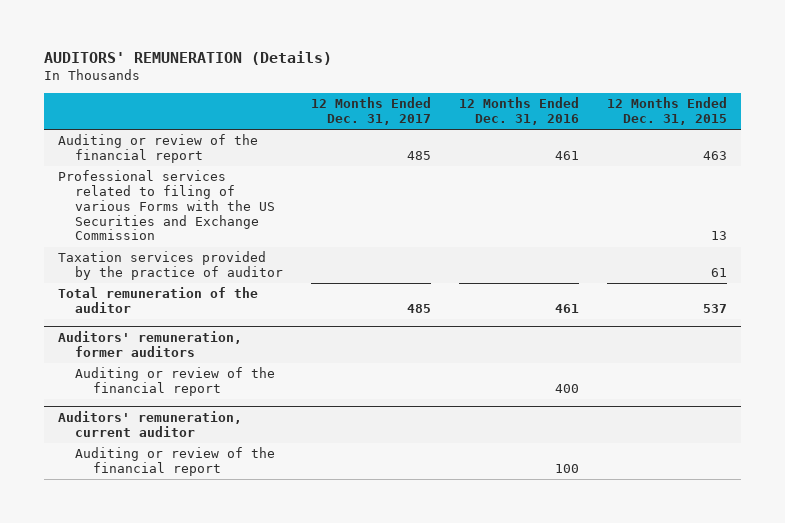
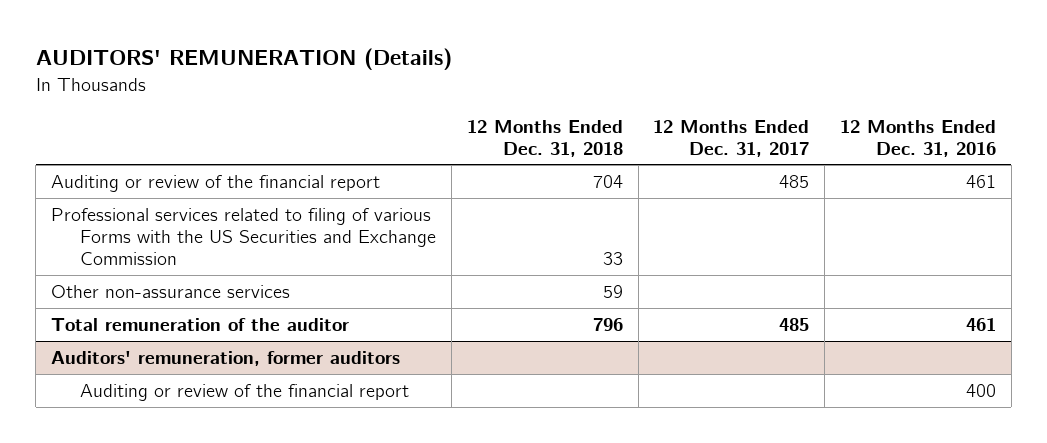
[607,97,728,126] 12 Months Ended Dec. 31, 2015 -> none
none -> [466,119,623,157] 12 Months Ended Dec. 31, 2018
[57,251,284,281] Taxation services provided by the practice of auditor -> none
none -> [51,284,291,298] Other non-assurance services
[57,410,242,437] Auditors' remuneration, current auditor -> none
[75,447,276,477] Auditing or review of the financial report -> none

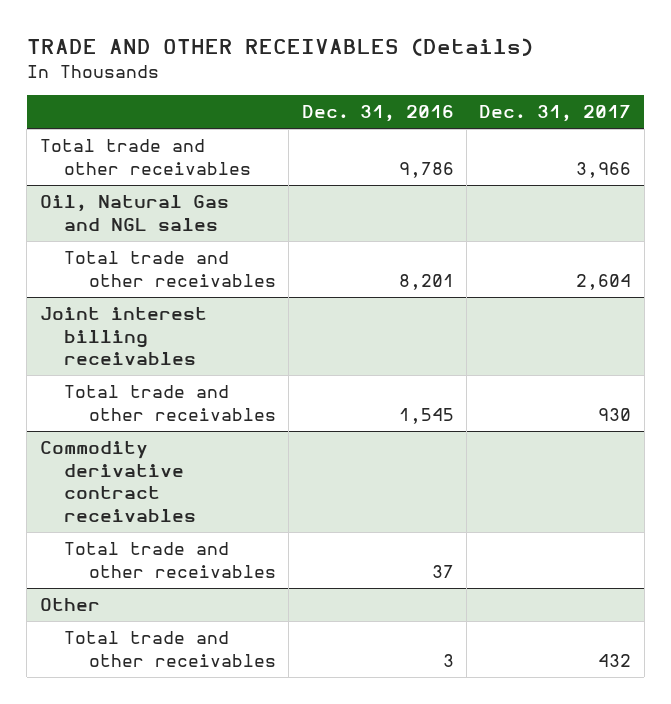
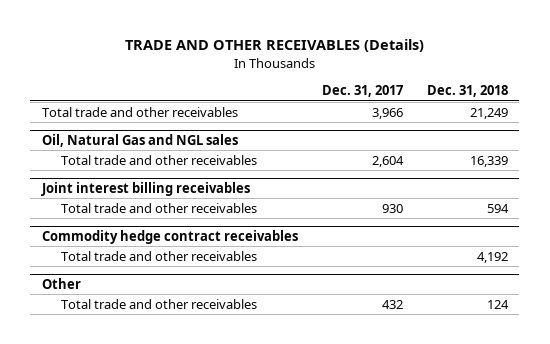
[301,105,454,123] Dec. 31, 2016 -> none
none -> [426,85,508,98] Dec. 31, 2018
[39,441,197,523] Commodity derivative contract receivables -> [42,229,299,244] Commodity hedge contract receivables

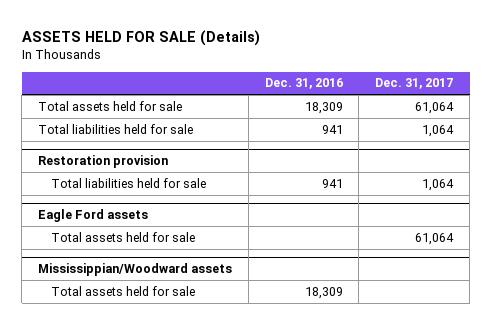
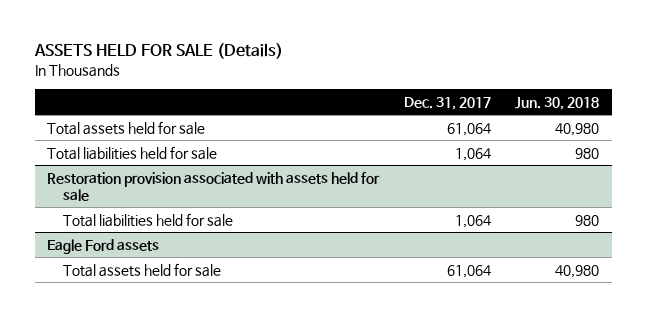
[264,78,343,90] Dec. 31, 2016 -> none
none -> [515,96,600,110] Jun. 30, 2018
[38,155,169,169] Restoration provision -> [47,171,381,201] Restoration provision associated with assets held for sale
[38,263,233,277] Mississippian/Woodward assets -> none
[50,285,195,296] Total assets held for sale -> none

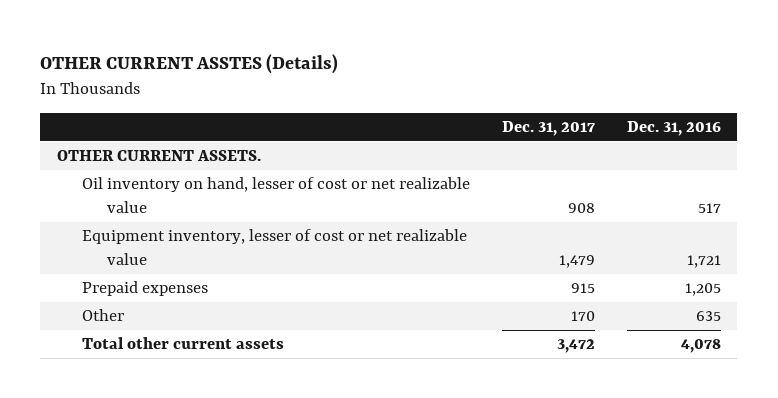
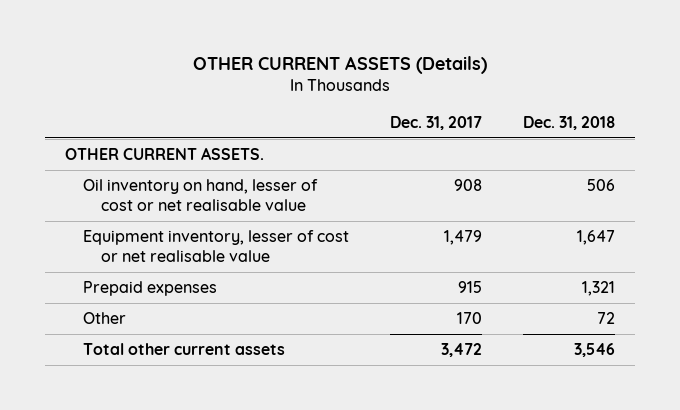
[40,54,339,75] OTHER CURRENT ASSTES (Details) -> [192,55,487,74] OTHER CURRENT ASSETS (Details)
[627,120,722,136] Dec. 31, 2016 -> none
none -> [522,115,615,130] Dec. 31, 2018
[81,177,470,213] Oil inventory on hand, lesser of cost or net realizable value -> [83,179,319,211] Oil inventory on hand, lesser of cost or net realisable value
[81,229,467,265] Equipment inventory, lesser of cost or net realizable value -> [83,230,350,262] Equipment inventory, lesser of cost or net realisable value

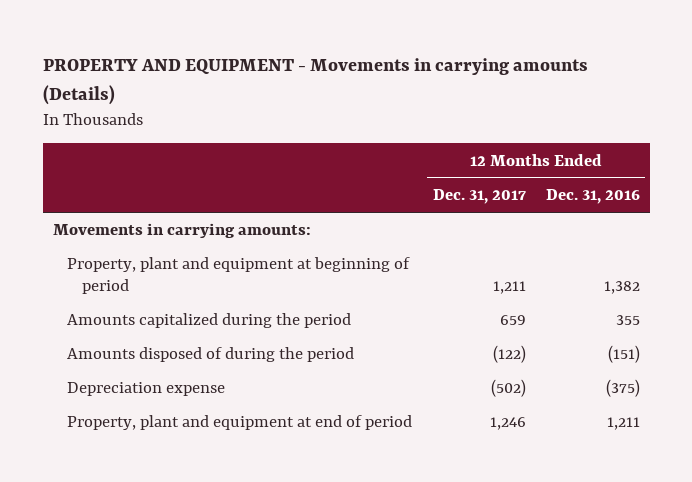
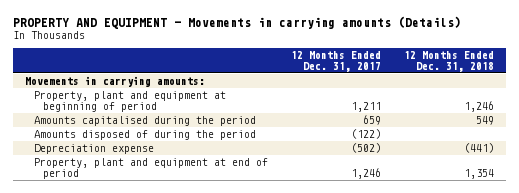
[545,189,640,205] Dec. 31, 2016 -> none
none -> [404,51,495,72] 12 Months Ended Dec. 31, 2018
[67,313,352,329] Amounts capitalized during the period -> [33,116,256,127] Amounts capitalised during the period

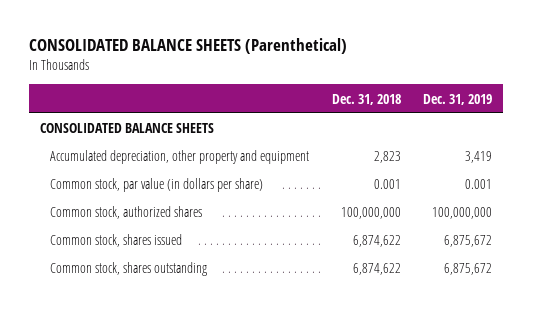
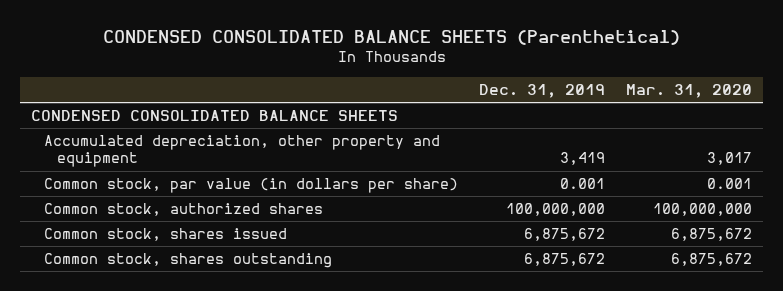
[29,38,348,55] CONSOLIDATED BALANCE SHEETS (Parenthetical) -> [102,29,680,45] CONDENSED CONSOLIDATED BALANCE SHEETS (Parenthetical)
[331,93,401,105] Dec. 31, 2018 -> none
none -> [626,83,753,98] Mar. 31, 2020
[40,123,215,134] CONSOLIDATED BALANCE SHEETS -> [30,110,398,122] CONDENSED CONSOLIDATED BALANCE SHEETS

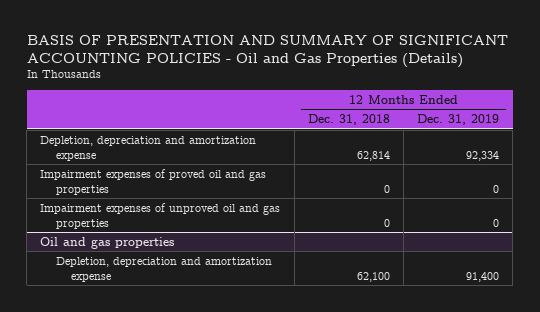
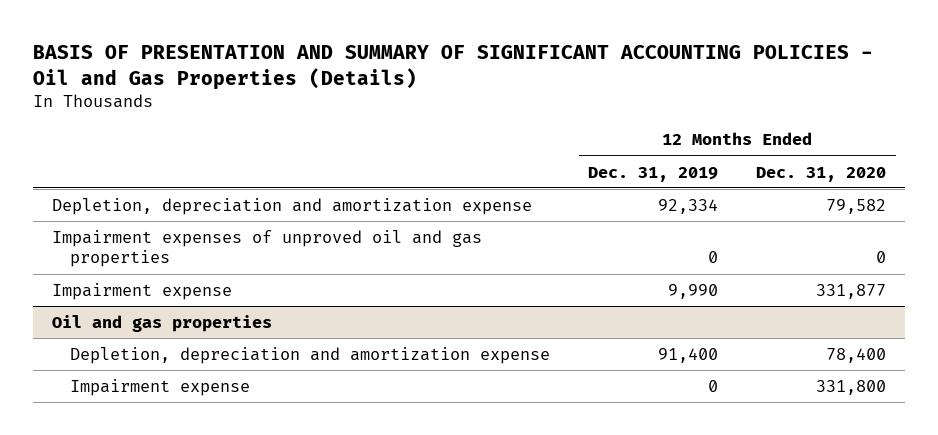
[307,114,390,126] Dec. 31, 2018 -> none
none -> [756,166,887,182] Dec. 31, 2020
[40,168,267,195] Impairment expenses of proved oil and gas properties -> none
none -> [52,282,233,300] Impairment expense
none -> [70,378,251,396] Impairment expense

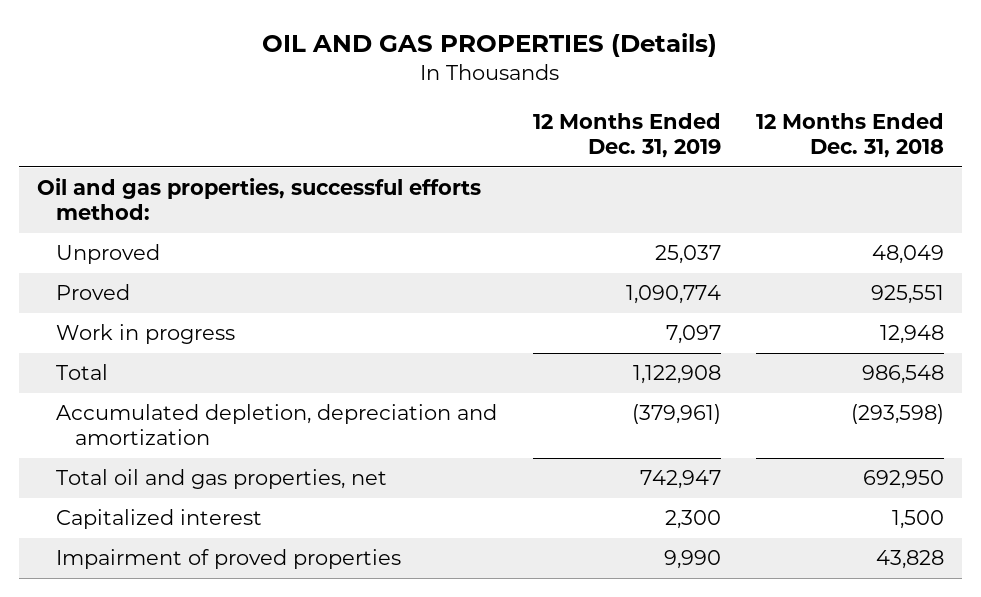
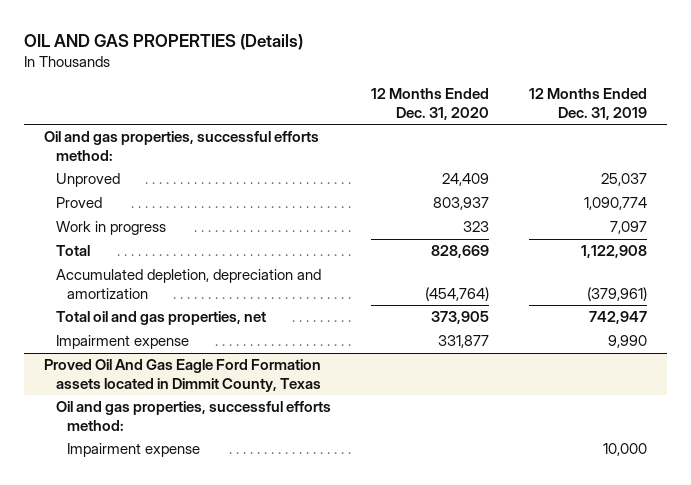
[756,113,945,159] 12 Months Ended Dec. 31, 2018 -> none
none -> [370,88,489,120] 12 Months Ended Dec. 31, 2020
[55,509,262,530] Capitalized interest -> none
[55,549,401,570] Impairment of proved properties -> [55,335,189,350] Impairment expense
none -> [43,359,321,392] Proved Oil And Gas Eagle Ford Formation assets located in Dimmit County, Texas
none -> [55,401,331,431] Oil and gas properties, successful efforts method:
none -> [67,443,201,458] Impairment expense

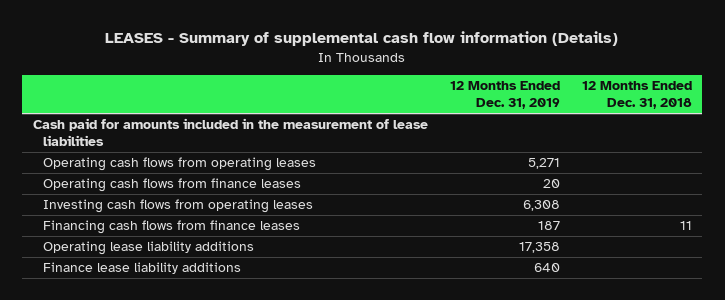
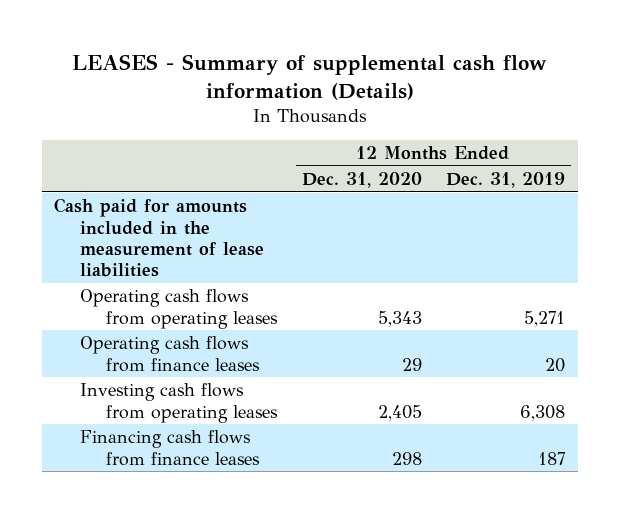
[581,81,692,110] 12 Months Ended Dec. 31, 2018 -> none
none -> [301,172,422,189] Dec. 31, 2020
[42,241,254,256] Operating lease liability additions -> none
[42,262,241,275] Finance lease liability additions -> none

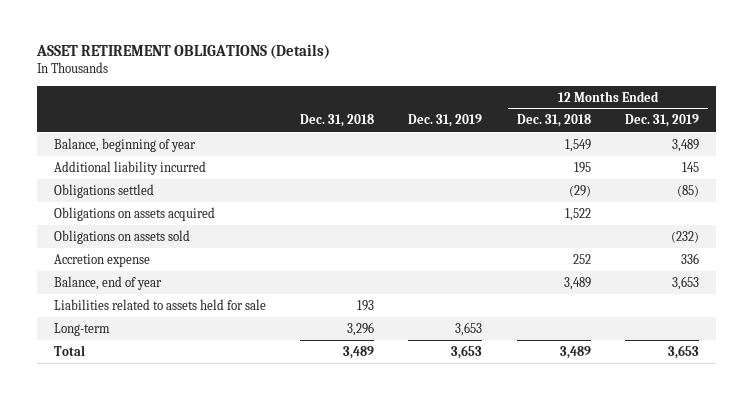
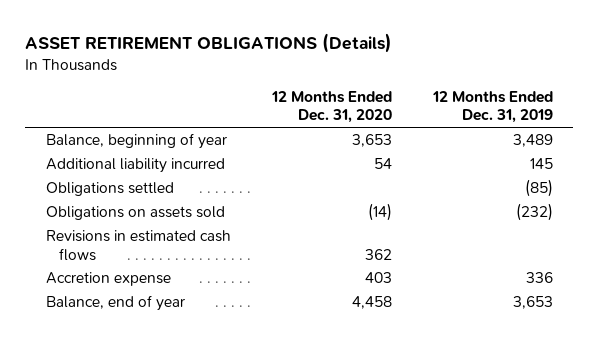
[300,114,375,128] Dec. 31, 2018 -> none
[408,114,483,128] Dec. 31, 2019 -> none
[516,114,591,128] Dec. 31, 2018 -> none
none -> [270,90,392,124] 12 Months Ended Dec. 31, 2020
[53,206,215,221] Obligations on assets acquired -> none
none -> [45,230,231,261] Revisions in estimated cash flows
[53,298,266,310] Liabilities related to assets held for sale -> none
[53,322,110,336] Long-term -> none
[53,344,85,356] Total -> none

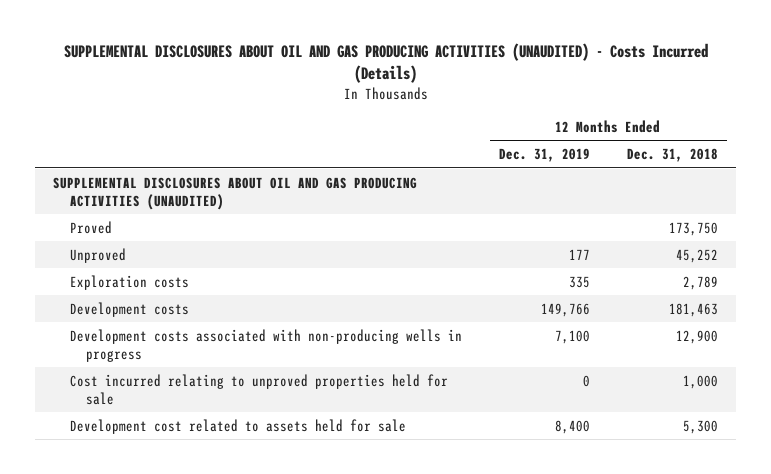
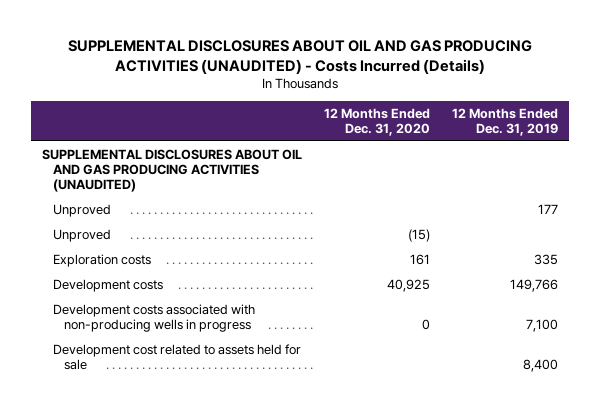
[626,148,718,163] Dec. 31, 2018 -> none
none -> [324,108,431,136] 12 Months Ended Dec. 31, 2020
[69,220,112,234] Proved -> none
none -> [53,229,112,243] Unproved
[69,373,448,405] Cost incurred relating to unproved properties held for sale -> none

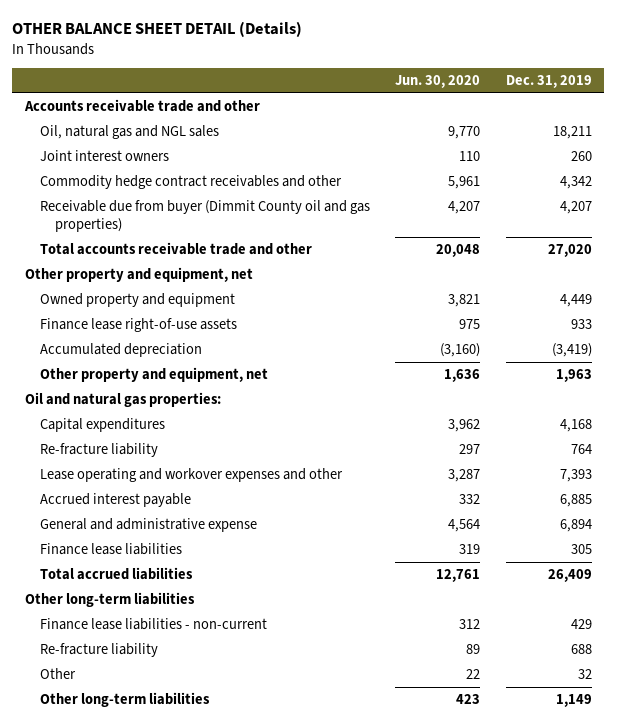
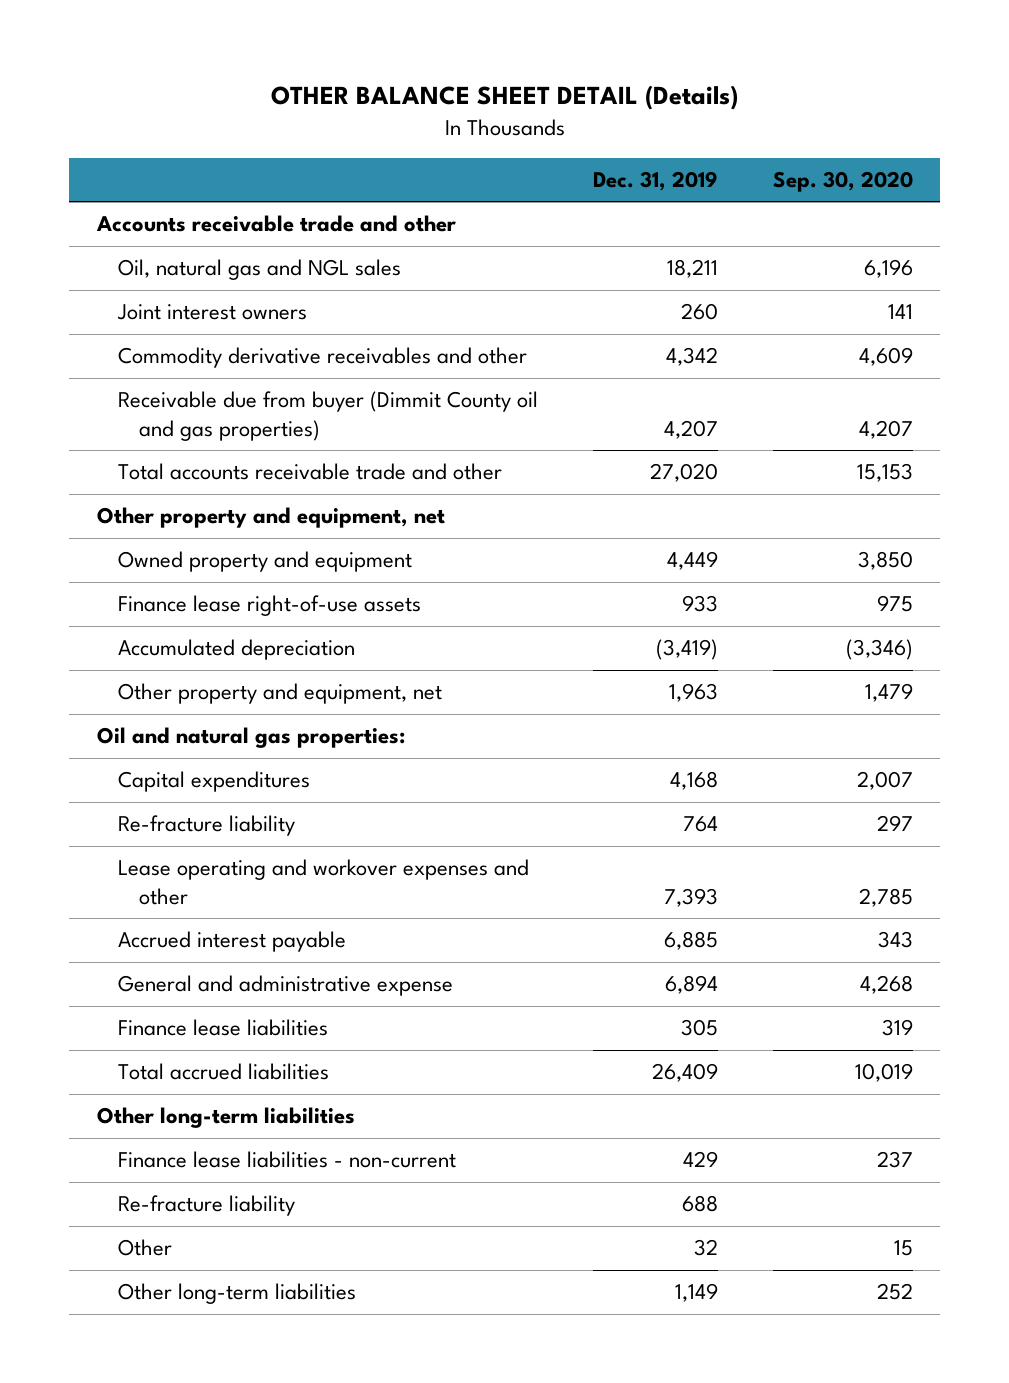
[395,75,481,89] Jun. 30, 2020 -> none
none -> [772,171,913,193] Sep. 30, 2020
[39,175,342,190] Commodity hedge contract receivables and other -> [117,347,527,369] Commodity derivative receivables and other

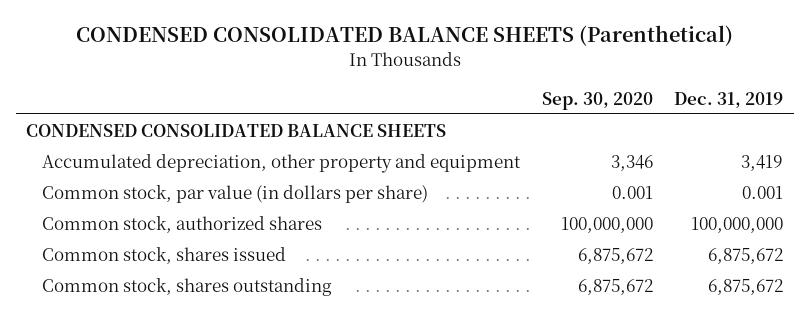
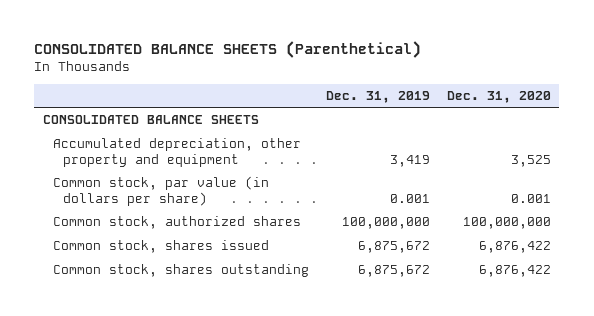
[75,25,733,47] CONDENSED CONSOLIDATED BALANCE SHEETS (Parenthetical) -> [34,40,422,58] CONSOLIDATED BALANCE SHEETS (Parenthetical)
[541,91,653,110] Sep. 30, 2020 -> none
none -> [447,90,552,103] Dec. 31, 2020
[26,123,447,137] CONDENSED CONSOLIDATED BALANCE SHEETS -> [42,115,259,125] CONSOLIDATED BALANCE SHEETS

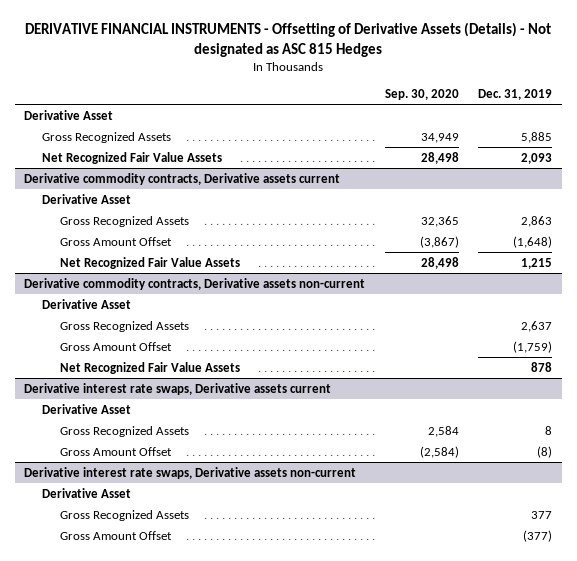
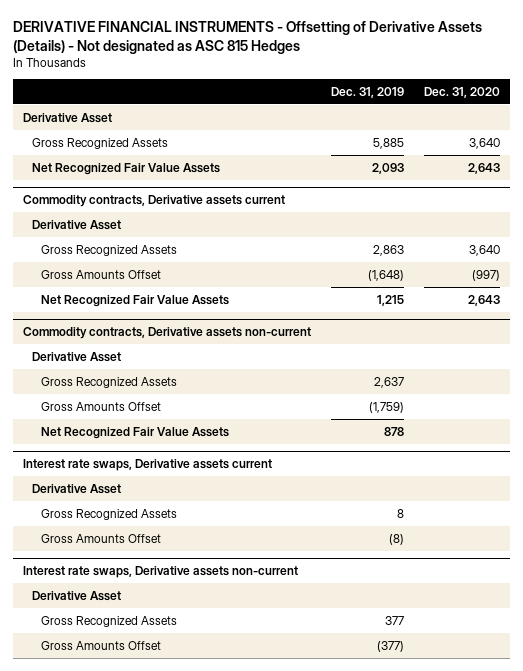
[384,88,459,100] Sep. 30, 2020 -> none
none -> [424,87,501,99] Dec. 31, 2020
[24,172,341,185] Derivative commodity contracts, Derivative assets current -> [23,195,286,208] Commodity contracts, Derivative assets current
[60,236,173,246] Gross Amount Offset -> [41,269,162,279] Gross Amounts Offset
[24,277,366,290] Derivative commodity contracts, Derivative assets non-current -> [23,327,312,340] Commodity contracts, Derivative assets non-current
[60,341,173,351] Gross Amount Offset -> [41,401,162,411] Gross Amounts Offset
[24,382,332,395] Derivative interest rate swaps, Derivative assets current -> [23,459,273,472] Interest rate swaps, Derivative assets current
[60,446,173,456] Gross Amount Offset -> [41,533,162,543] Gross Amounts Offset
[24,466,357,479] Derivative interest rate swaps, Derivative assets non-current -> [23,566,299,579] Interest rate swaps, Derivative assets non-current
[60,530,173,540] Gross Amount Offset -> [41,640,162,650] Gross Amounts Offset

